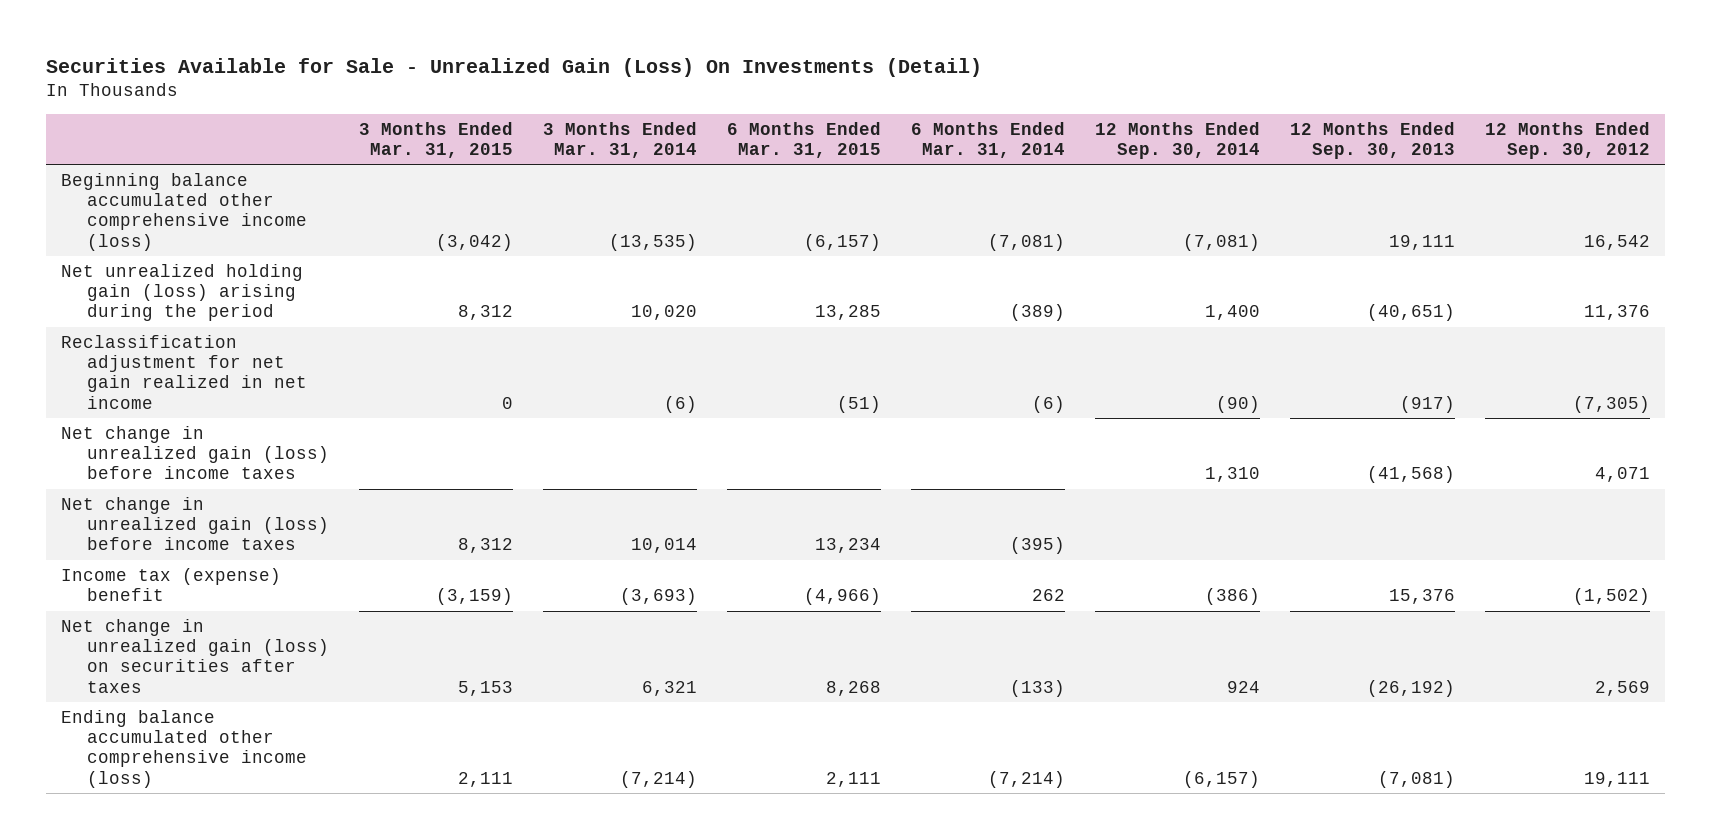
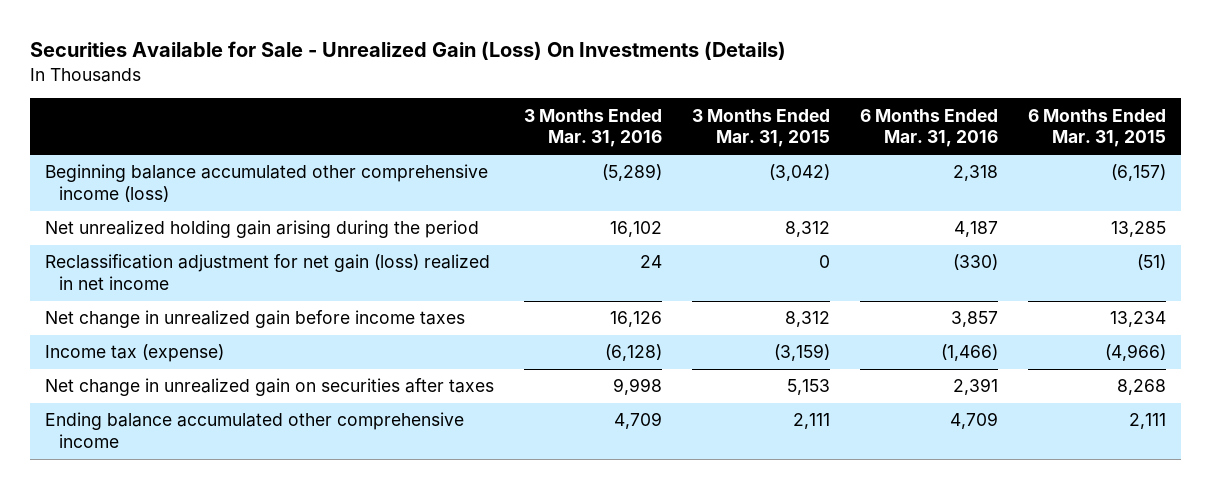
[45,57,982,77] Securities Available for Sale - Unrealized Gain (Loss) On Investments (Detail) -> [30,41,787,61] Securities Available for Sale - Unrealized Gain (Loss) On Investments (Details)
[542,121,697,158] 3 Months Ended Mar. 31, 2014 -> none
[910,121,1065,158] 6 Months Ended Mar. 31, 2014 -> none
[1094,121,1260,159] 12 Months Ended Sep. 30, 2014 -> none
[1289,121,1455,159] 12 Months Ended Sep. 30, 2013 -> none
[1484,121,1650,159] 12 Months Ended Sep. 30, 2012 -> none
none -> [524,108,663,148] 3 Months Ended Mar. 31, 2016
none -> [860,108,999,148] 6 Months Ended Mar. 31, 2016
[60,426,329,480] Net change in unrealized gain (loss) before income taxes -> none
[60,264,303,322] Net unrealized holding gain (loss) arising during the period -> [45,220,480,239] Net unrealized holding gain arising during the period
[60,335,307,409] Reclassification adjustment for net gain realized in net income -> [45,254,491,291] Reclassification adjustment for net gain (loss) realized in net income
[60,497,329,551] Net change in unrealized gain (loss) before income taxes -> [45,310,466,329] Net change in unrealized gain before income taxes
[60,568,281,602] Income tax (expense) benefit -> [45,344,225,363] Income tax (expense)
[60,619,329,693] Net change in unrealized gain (loss) on securities after taxes -> [45,378,495,397] Net change in unrealized gain on securities after taxes
[60,710,307,788] Ending balance accumulated other comprehensive income (loss) -> [45,412,465,449] Ending balance accumulated other comprehensive income

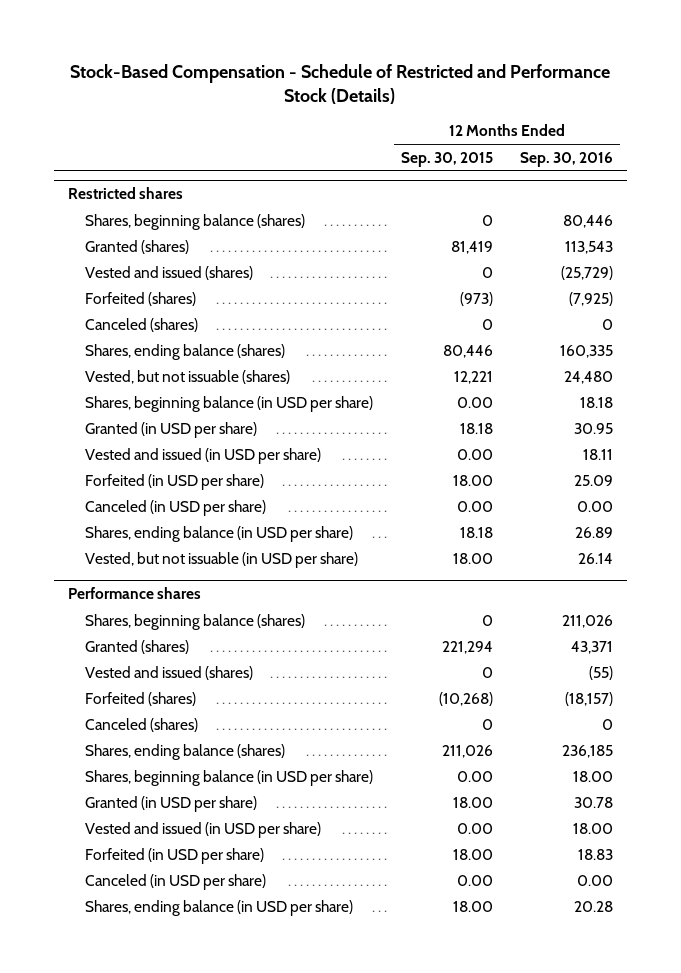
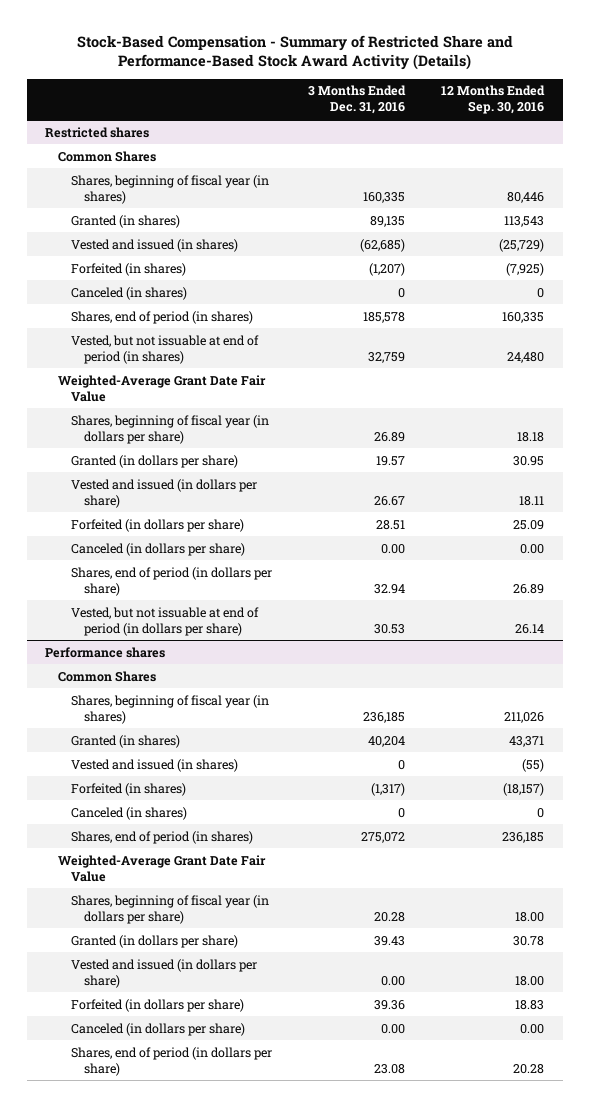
[70,64,611,105] Stock-Based Compensation - Schedule of Restricted and Performance Stock (Details) -> [76,34,513,71] Stock-Based Compensation - Summary of Restricted Share and Performance-Based Stock Award Activity (Details)
[400,151,493,167] Sep. 30, 2015 -> none
none -> [308,85,407,115] 3 Months Ended Dec. 31, 2016
none -> [58,150,157,162] Common Shares
[85,213,306,230] Shares, beginning balance (shares) -> [71,174,270,204] Shares, beginning of fiscal year (in shares)
[85,239,190,254] Granted (shares) -> [71,214,181,228] Granted (in shares)
[85,265,254,280] Vested and issued (shares) -> [71,238,239,252] Vested and issued (in shares)
[85,291,197,306] Forfeited (shares) -> [71,262,187,276] Forfeited (in shares)
[85,317,199,332] Canceled (shares) -> [71,286,188,300] Canceled (in shares)
[85,343,286,360] Shares, ending balance (shares) -> [71,310,254,324] Shares, end of period (in shares)
[85,369,291,384] Vested, but not issuable (shares) -> [71,334,260,364] Vested, but not issuable at end of period (in shares)
none -> [58,374,267,402] Weighted-Average Grant Date Fair Value
[85,395,374,412] Shares, beginning balance (in USD per share) -> [71,414,270,444] Shares, beginning of fiscal year (in dollars per share)
[85,421,258,438] Granted (in USD per share) -> [71,454,239,468] Granted (in dollars per share)
[85,447,322,464] Vested and issued (in USD per share) -> [71,478,258,508] Vested and issued (in dollars per share)
[85,473,265,490] Forfeited (in USD per share) -> [71,518,245,532] Forfeited (in dollars per share)
[85,499,267,516] Canceled (in USD per share) -> [71,542,246,556] Canceled (in dollars per share)
[85,525,354,542] Shares, ending balance (in USD per share) -> [71,566,273,596] Shares, end of period (in dollars per share)
[85,551,359,568] Vested, but not issuable (in USD per share) -> [71,606,260,636] Vested, but not issuable at end of period (in dollars per share)
none -> [58,670,157,682] Common Shares
[85,613,306,630] Shares, beginning balance (shares) -> [71,694,270,724] Shares, beginning of fiscal year (in shares)
[85,639,190,654] Granted (shares) -> [71,734,181,748] Granted (in shares)
[85,665,254,680] Vested and issued (shares) -> [71,758,239,772] Vested and issued (in shares)
[85,691,197,706] Forfeited (shares) -> [71,782,187,796] Forfeited (in shares)
[85,717,199,732] Canceled (shares) -> [71,806,188,820] Canceled (in shares)
[85,743,286,760] Shares, ending balance (shares) -> [71,830,254,844] Shares, end of period (in shares)
none -> [58,854,267,882] Weighted-Average Grant Date Fair Value
[85,769,374,786] Shares, beginning balance (in USD per share) -> [71,894,270,924] Shares, beginning of fiscal year (in dollars per share)
[85,795,258,812] Granted (in USD per share) -> [71,934,239,948] Granted (in dollars per share)
[85,821,322,838] Vested and issued (in USD per share) -> [71,958,258,988] Vested and issued (in dollars per share)
[85,847,265,864] Forfeited (in USD per share) -> [71,998,245,1012] Forfeited (in dollars per share)
[85,873,267,890] Canceled (in USD per share) -> [71,1022,246,1036] Canceled (in dollars per share)
[85,899,354,916] Shares, ending balance (in USD per share) -> [71,1046,273,1076] Shares, end of period (in dollars per share)

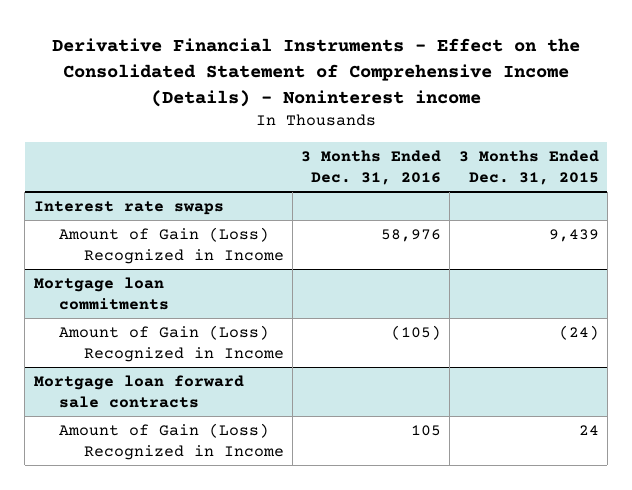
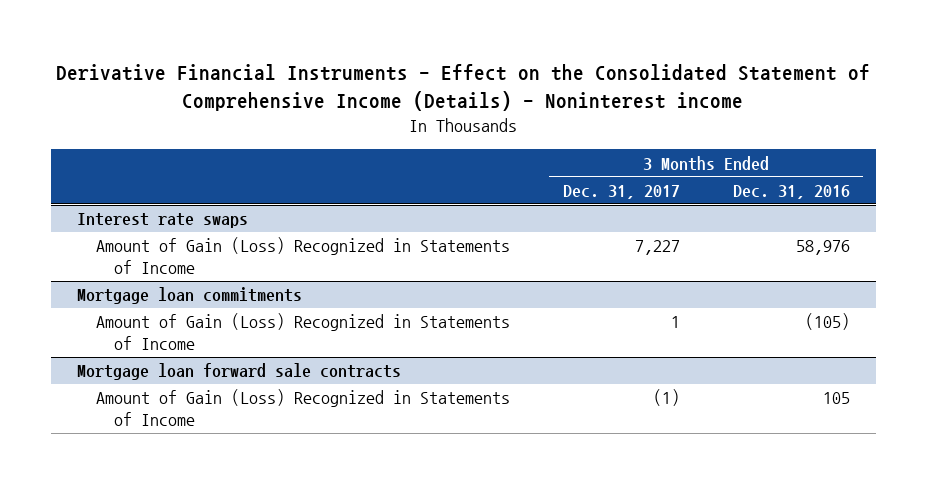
[458,149,599,185] 3 Months Ended Dec. 31, 2015 -> none
none -> [562,185,680,200] Dec. 31, 2017
[58,226,284,265] Amount of Gain (Loss) Recognized in Income -> [95,237,510,275] Amount of Gain (Loss) Recognized in Statements of Income
[58,324,284,363] Amount of Gain (Loss) Recognized in Income -> [95,313,510,351] Amount of Gain (Loss) Recognized in Statements of Income
[58,422,284,461] Amount of Gain (Loss) Recognized in Income -> [95,389,510,427] Amount of Gain (Loss) Recognized in Statements of Income

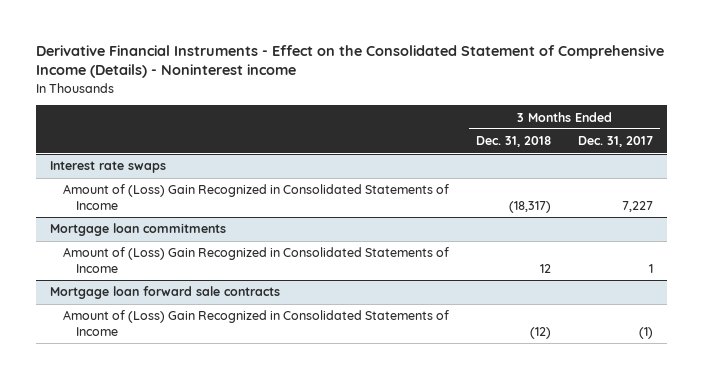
[732,185,850,200] Dec. 31, 2016 -> none
none -> [476,136,552,148] Dec. 31, 2018
[95,237,510,275] Amount of Gain (Loss) Recognized in Statements of Income -> [62,184,449,210] Amount of (Loss) Gain Recognized in Consolidated Statements of Income
[95,313,510,351] Amount of Gain (Loss) Recognized in Statements of Income -> [62,247,449,273] Amount of (Loss) Gain Recognized in Consolidated Statements of Income
[95,389,510,427] Amount of Gain (Loss) Recognized in Statements of Income -> [62,310,449,336] Amount of (Loss) Gain Recognized in Consolidated Statements of Income

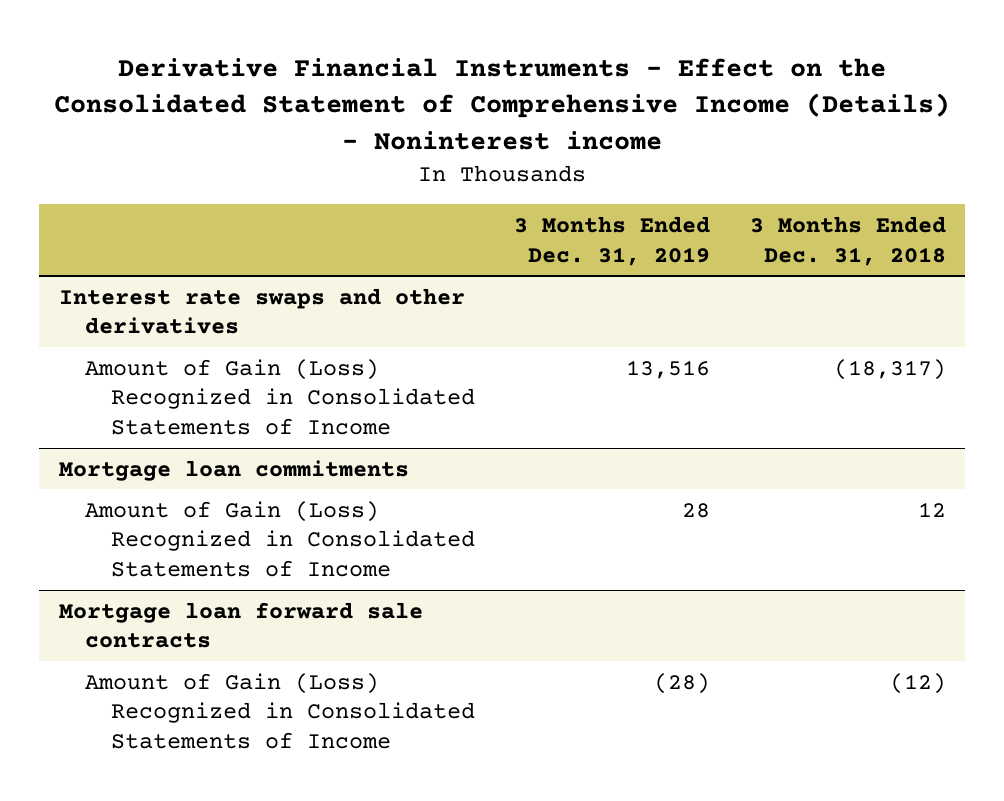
[578,136,654,148] Dec. 31, 2017 -> none
none -> [514,215,711,266] 3 Months Ended Dec. 31, 2019
[49,161,166,174] Interest rate swaps -> [58,287,465,335] Interest rate swaps and other derivatives
[62,184,449,210] Amount of (Loss) Gain Recognized in Consolidated Statements of Income -> [84,358,475,435] Amount of Gain (Loss) Recognized in Consolidated Statements of Income
[62,247,449,273] Amount of (Loss) Gain Recognized in Consolidated Statements of Income -> [84,500,475,577] Amount of Gain (Loss) Recognized in Consolidated Statements of Income
[62,310,449,336] Amount of (Loss) Gain Recognized in Consolidated Statements of Income -> [84,672,475,749] Amount of Gain (Loss) Recognized in Consolidated Statements of Income

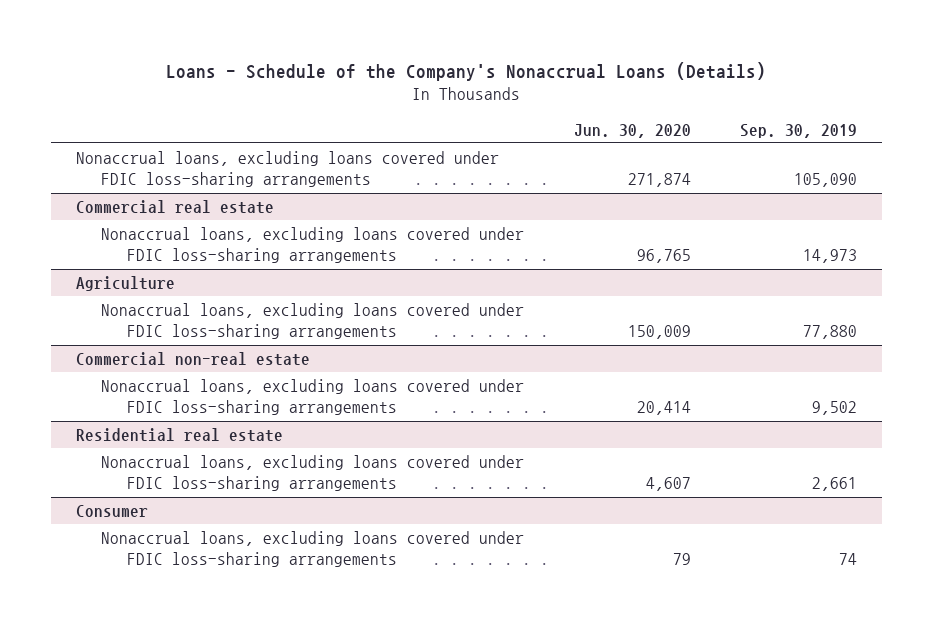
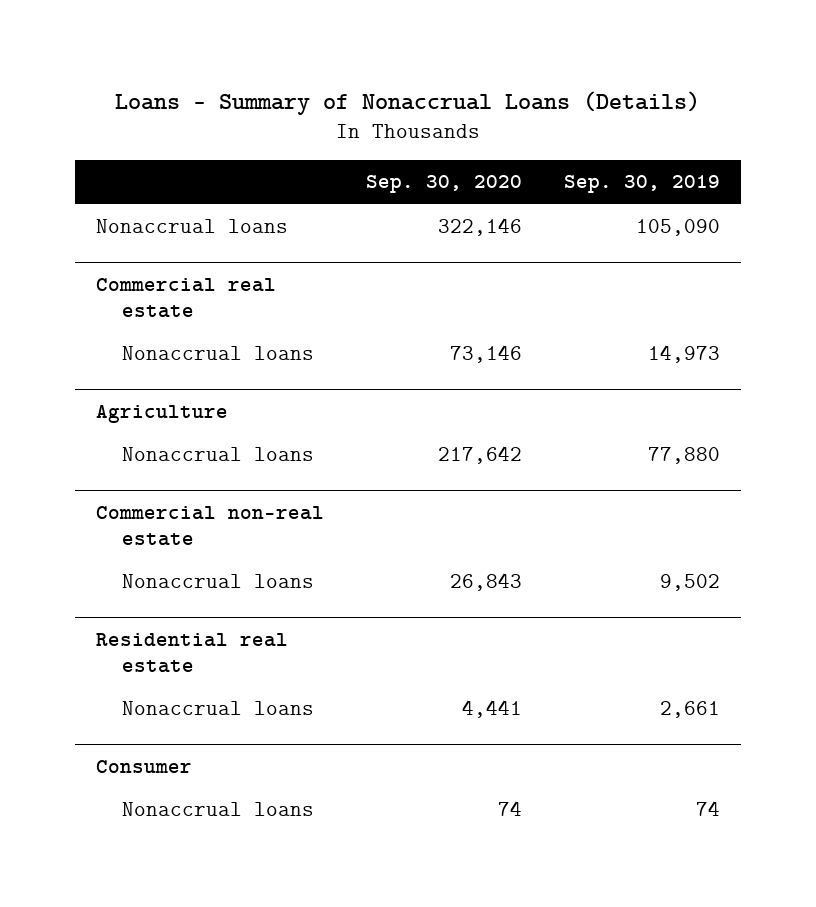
[166,61,767,81] Loans - Schedule of the Company's Nonaccrual Loans (Details) -> [114,90,700,115] Loans - Summary of Nonaccrual Loans (Details)
[573,123,691,138] Jun. 30, 2020 -> none
none -> [365,175,522,194] Sep. 30, 2020
[75,150,499,188] Nonaccrual loans, excluding loans covered under FDIC loss-sharing arrangements -> [96,219,289,234] Nonaccrual loans
[101,226,525,264] Nonaccrual loans, excluding loans covered under FDIC loss-sharing arrangements -> [121,346,314,361] Nonaccrual loans
[101,302,525,340] Nonaccrual loans, excluding loans covered under FDIC loss-sharing arrangements -> [121,447,314,462] Nonaccrual loans
[101,378,525,416] Nonaccrual loans, excluding loans covered under FDIC loss-sharing arrangements -> [121,574,314,589] Nonaccrual loans
[101,454,525,492] Nonaccrual loans, excluding loans covered under FDIC loss-sharing arrangements -> [121,701,314,716] Nonaccrual loans
[101,530,525,568] Nonaccrual loans, excluding loans covered under FDIC loss-sharing arrangements -> [121,802,314,817] Nonaccrual loans

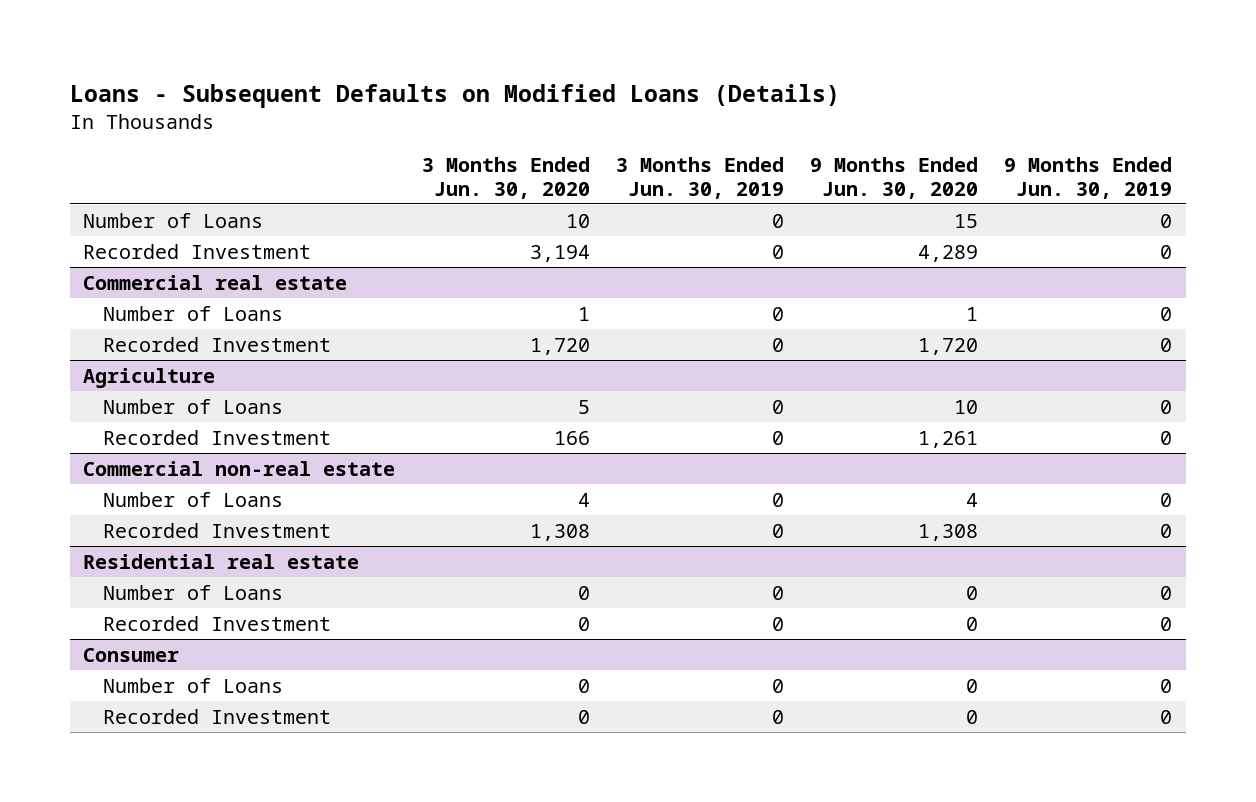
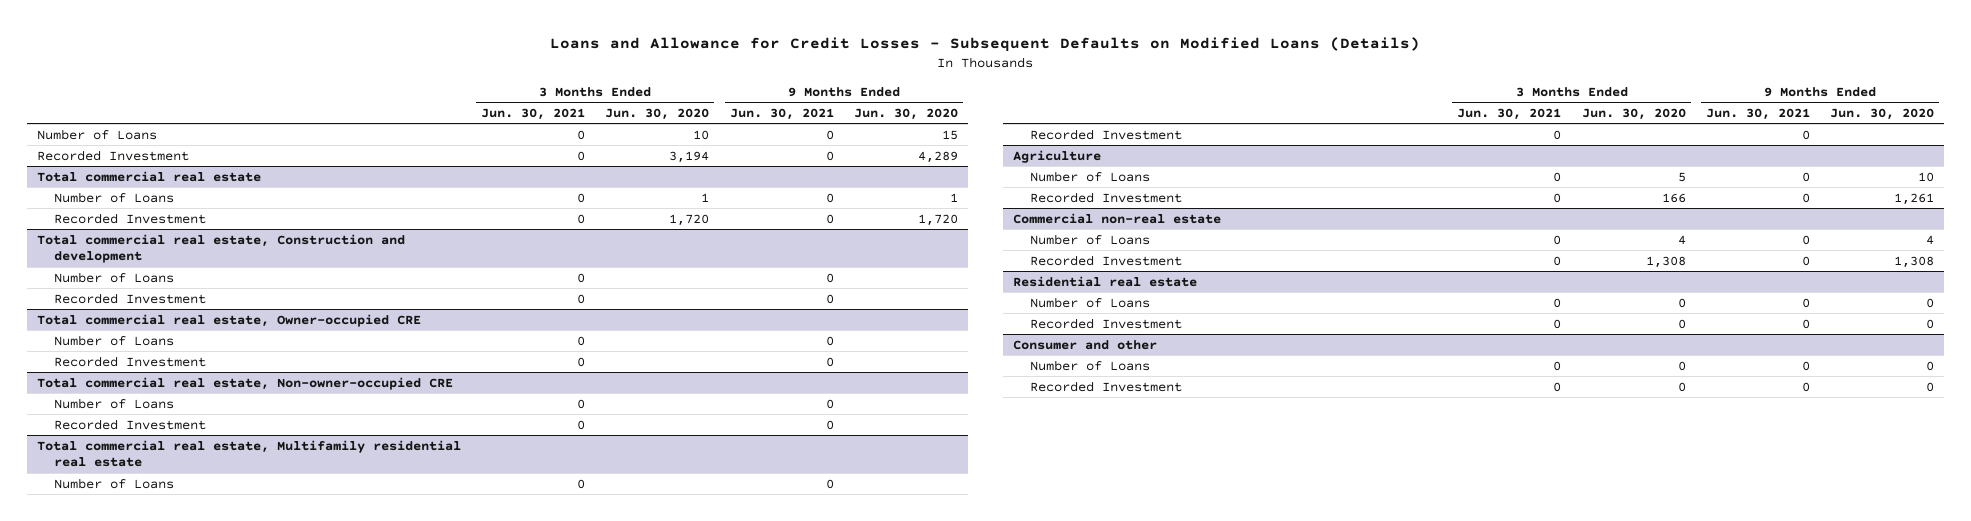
[70,83,841,108] Loans - Subsequent Defaults on Modified Loans (Details) -> [550,37,1421,53] Loans and Allowance for Credit Losses - Subsequent Defaults on Modified Loans (Details)
[615,156,784,199] 3 Months Ended Jun. 30, 2019 -> none
[1004,156,1173,199] 9 Months Ended Jun. 30, 2019 -> none
none -> [481,108,586,121] Jun. 30, 2021
none -> [729,108,834,121] Jun. 30, 2021
[83,274,348,290] Commercial real estate -> [36,170,261,182] Total commercial real estate
none -> [36,233,405,264] Total commercial real estate, Construction and development
none -> [54,271,175,283] Number of Loans
none -> [54,292,207,304] Recorded Investment
none -> [36,313,421,327] Total commercial real estate, Owner-occupied CRE
none -> [54,334,175,346] Number of Loans
none -> [54,355,207,367] Recorded Investment
none -> [36,376,453,390] Total commercial real estate, Non-owner-occupied CRE
none -> [54,397,175,409] Number of Loans
none -> [54,418,207,430] Recorded Investment
none -> [36,439,461,468] Total commercial real estate, Multifamily residential real estate
none -> [54,477,175,489] Number of Loans
none -> [1030,128,1183,140] Recorded Investment
[83,647,180,662] Consumer -> [1013,339,1158,350] Consumer and other

